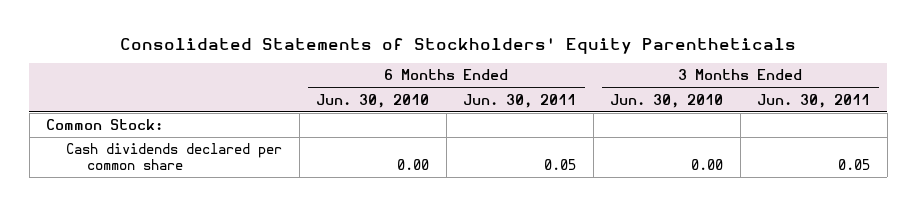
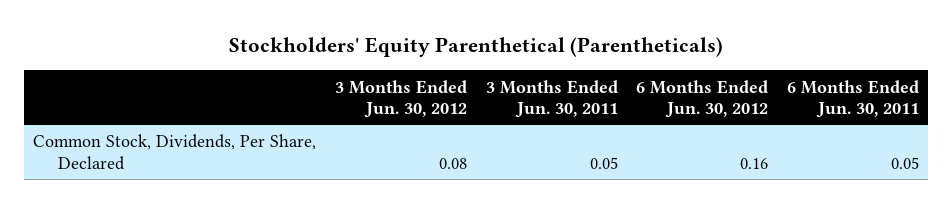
[120,37,797,54] Consolidated Statements of Stockholders' Equity Parentheticals -> [229,36,724,57] Stockholders' Equity Parenthetical (Parentheticals)
[316,93,430,108] Jun. 30, 2010 -> none
[610,93,724,108] Jun. 30, 2010 -> none
none -> [334,79,467,118] 3 Months Ended Jun. 30, 2012
none -> [636,79,769,118] 6 Months Ended Jun. 30, 2012
[46,119,164,131] Common Stock: -> none
[66,143,283,171] Cash dividends declared per common share -> [33,134,317,170] Common Stock, Dividends, Per Share, Declared

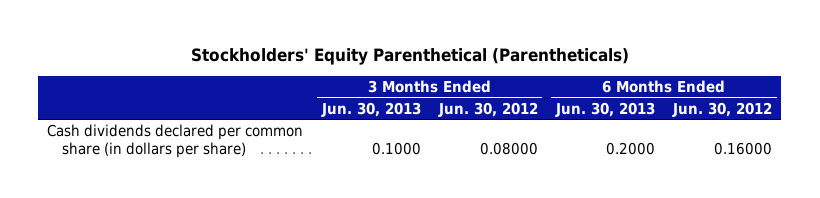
[485,79,618,118] 3 Months Ended Jun. 30, 2011 -> none
[787,79,920,118] 6 Months Ended Jun. 30, 2011 -> none
none -> [320,101,421,117] Jun. 30, 2013
none -> [555,101,656,117] Jun. 30, 2013
[33,134,317,170] Common Stock, Dividends, Per Share, Declared -> [47,124,304,159] Cash dividends declared per common share (in dollars per share)
[438,157,467,169] 0.08 -> [479,142,538,156] 0.08000
[740,157,769,169] 0.16 -> [714,142,773,156] 0.16000

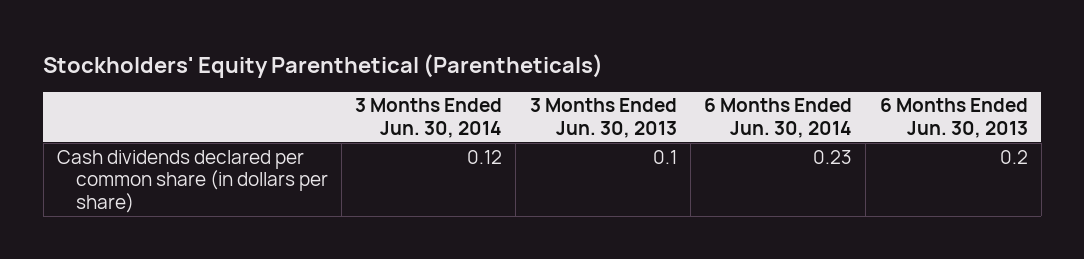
[437,101,538,117] Jun. 30, 2012 -> none
[672,101,773,117] Jun. 30, 2012 -> none
none -> [355,98,503,138] 3 Months Ended Jun. 30, 2014
none -> [704,98,853,138] 6 Months Ended Jun. 30, 2014
[371,142,421,156] 0.1000 -> [652,149,677,164] 0.1
[606,142,656,156] 0.2000 -> [999,149,1028,164] 0.2

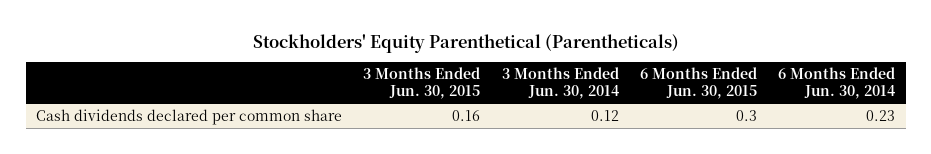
[529,98,677,138] 3 Months Ended Jun. 30, 2013 -> none
[879,98,1028,138] 6 Months Ended Jun. 30, 2013 -> none
none -> [363,66,481,100] 3 Months Ended Jun. 30, 2015
none -> [639,66,757,100] 6 Months Ended Jun. 30, 2015
[56,149,328,213] Cash dividends declared per common share (in dollars per share) -> [36,109,343,126] Cash dividends declared per common share

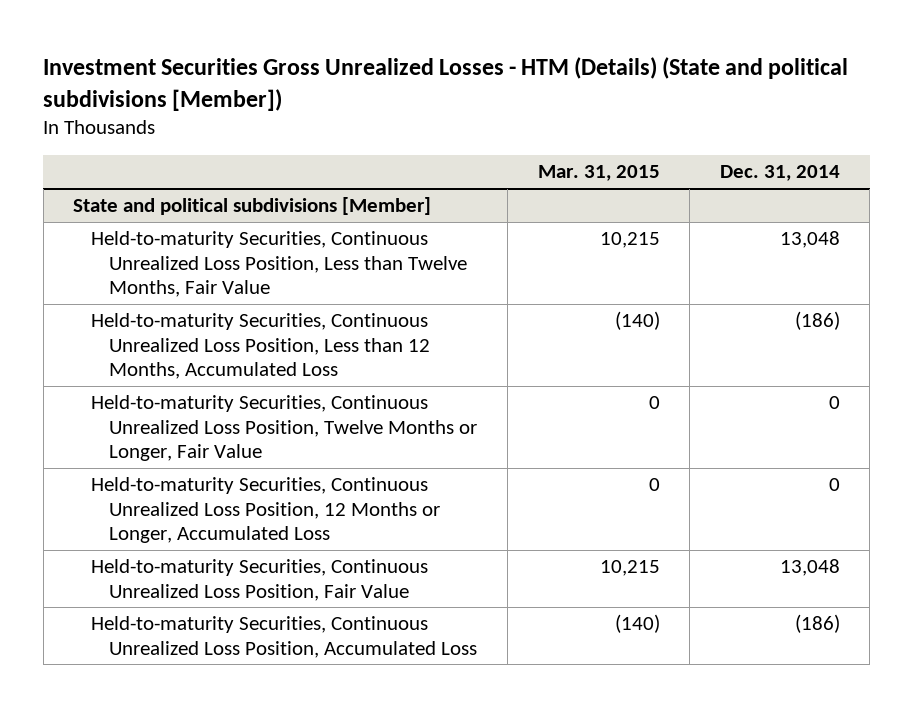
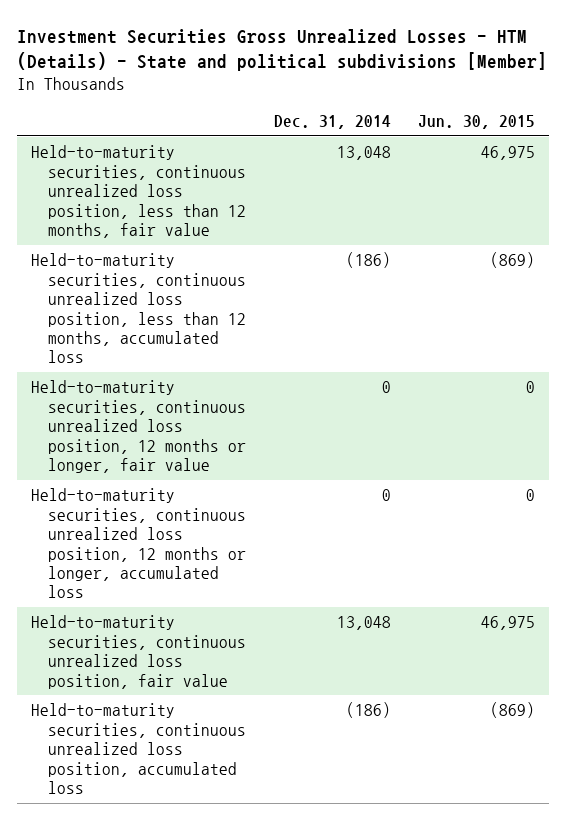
[43,57,849,111] Investment Securities Gross Unrealized Losses - HTM (Details) (State and political subdivisions [Member]) -> [16,29,547,72] Investment Securities Gross Unrealized Losses - HTM (Details) - State and political subdivisions [Member]
[537,165,660,182] Mar. 31, 2015 -> none
none -> [418,114,536,129] Jun. 30, 2015
[73,197,432,216] State and political subdivisions [Member] -> none
[91,231,468,297] Held-to-maturity Securities, Continuous Unrealized Loss Position, Less than Twelve Months, Fair Value -> [30,145,247,238] Held-to-maturity securities, continuous unrealized loss position, less than 12 months, fair value
[91,313,431,379] Held-to-maturity Securities, Continuous Unrealized Loss Position, Less than 12 Months, Accumulated Loss -> [30,253,247,364] Held-to-maturity securities, continuous unrealized loss position, less than 12 months, accumulated loss
[91,395,478,461] Held-to-maturity Securities, Continuous Unrealized Loss Position, Twelve Months or Longer, Fair Value -> [30,380,247,473] Held-to-maturity securities, continuous unrealized loss position, 12 months or longer, fair value
[91,477,441,543] Held-to-maturity Securities, Continuous Unrealized Loss Position, 12 Months or Longer, Accumulated Loss -> [30,488,247,599] Held-to-maturity securities, continuous unrealized loss position, 12 months or longer, accumulated loss
[91,559,429,601] Held-to-maturity Securities, Continuous Unrealized Loss Position, Fair Value -> [30,615,247,689] Held-to-maturity securities, continuous unrealized loss position, fair value
[91,616,478,658] Held-to-maturity Securities, Continuous Unrealized Loss Position, Accumulated Loss -> [30,703,247,794] Held-to-maturity securities, continuous unrealized loss position, accumulated loss

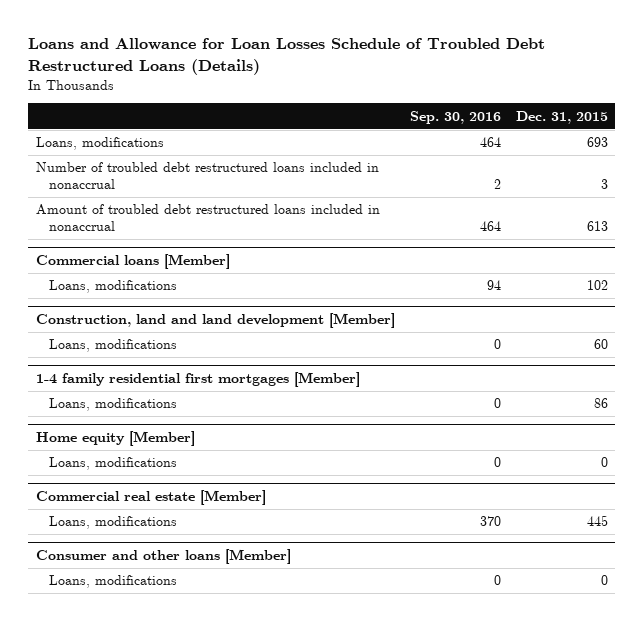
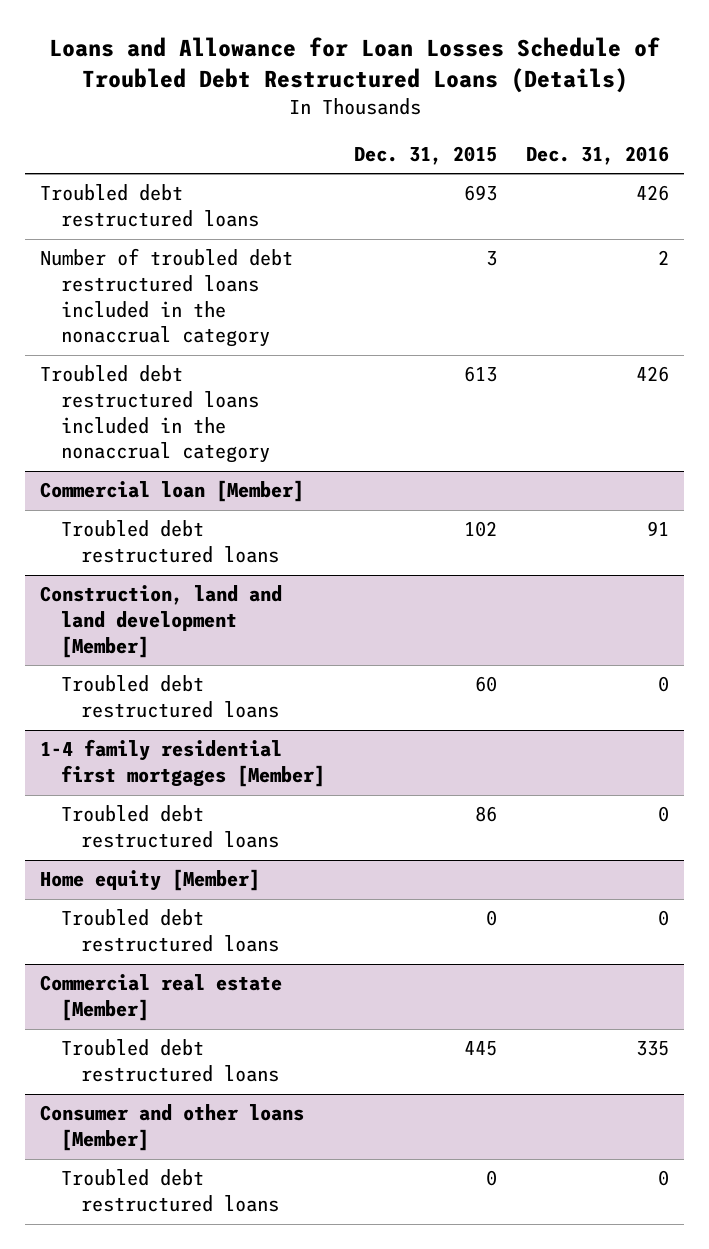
[409,110,501,124] Sep. 30, 2016 -> none
none -> [526,145,670,165] Dec. 31, 2016
[35,137,164,151] Loans, modifications -> [39,184,259,228] Troubled debt restructured loans
[35,162,379,190] Number of troubled debt restructured loans included in nonaccrual -> [39,248,293,348] Number of troubled debt restructured loans included in the nonaccrual category
[35,204,380,232] Amount of troubled debt restructured loans included in nonaccrual -> [39,365,270,464] Troubled debt restructured loans included in the nonaccrual category
[35,253,230,269] Commercial loans [Member] -> [39,480,304,503] Commercial loan [Member]
[48,280,177,294] Loans, modifications -> [60,520,280,564] Troubled debt restructured loans
[48,339,177,353] Loans, modifications -> [60,675,280,719] Troubled debt restructured loans
[48,398,177,412] Loans, modifications -> [60,805,280,849] Troubled debt restructured loans
[48,457,177,471] Loans, modifications -> [60,909,280,953] Troubled debt restructured loans
[48,516,177,530] Loans, modifications -> [60,1039,280,1083] Troubled debt restructured loans
[48,575,177,589] Loans, modifications -> [60,1169,280,1213] Troubled debt restructured loans

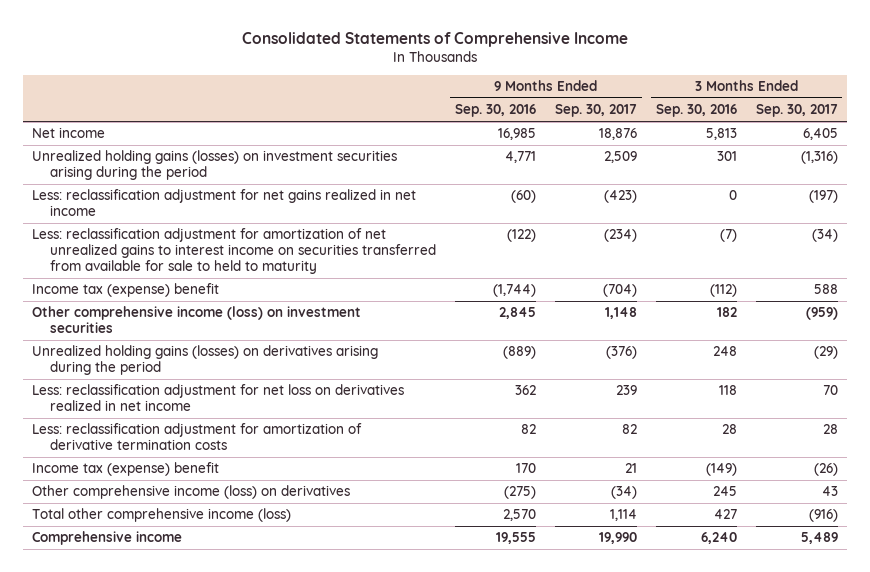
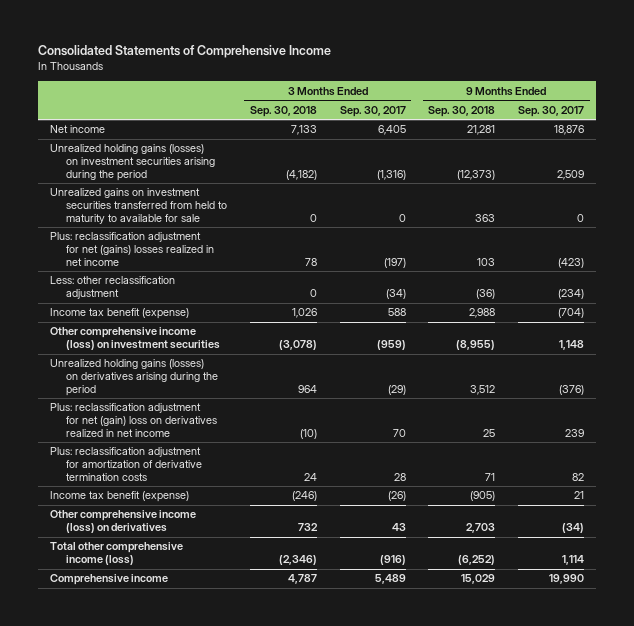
[455,104,537,118] Sep. 30, 2016 -> none
[655,104,737,118] Sep. 30, 2016 -> none
none -> [249,105,317,117] Sep. 30, 2018
none -> [428,105,496,117] Sep. 30, 2018
none -> [49,188,227,224] Unrealized gains on investment securities transferred from held to maturity to available for sale
[32,189,417,217] Less: reclassification adjustment for net gains realized in net income -> [49,232,214,266] Plus: reclassification adjustment for net (gains) losses realized in net income
[32,228,437,275] Less: reclassification adjustment for amortization of net unrealized gains to interest income on securities transferred from available for sale to held to maturity -> [49,276,175,300] Less: other reclassification adjustment
[32,283,220,298] Income tax (expense) benefit -> [49,308,189,320] Income tax benefit (expense)
[32,384,405,412] Less: reclassification adjustment for net loss on derivatives realized in net income -> [49,403,217,437] Plus: reclassification adjustment for net (gain) loss on derivatives realized in net income
[32,423,363,451] Less: reclassification adjustment for amortization of derivative termination costs -> [49,447,202,481] Plus: reclassification adjustment for amortization of derivative termination costs
[32,462,220,477] Income tax (expense) benefit -> [49,491,189,503] Income tax benefit (expense)

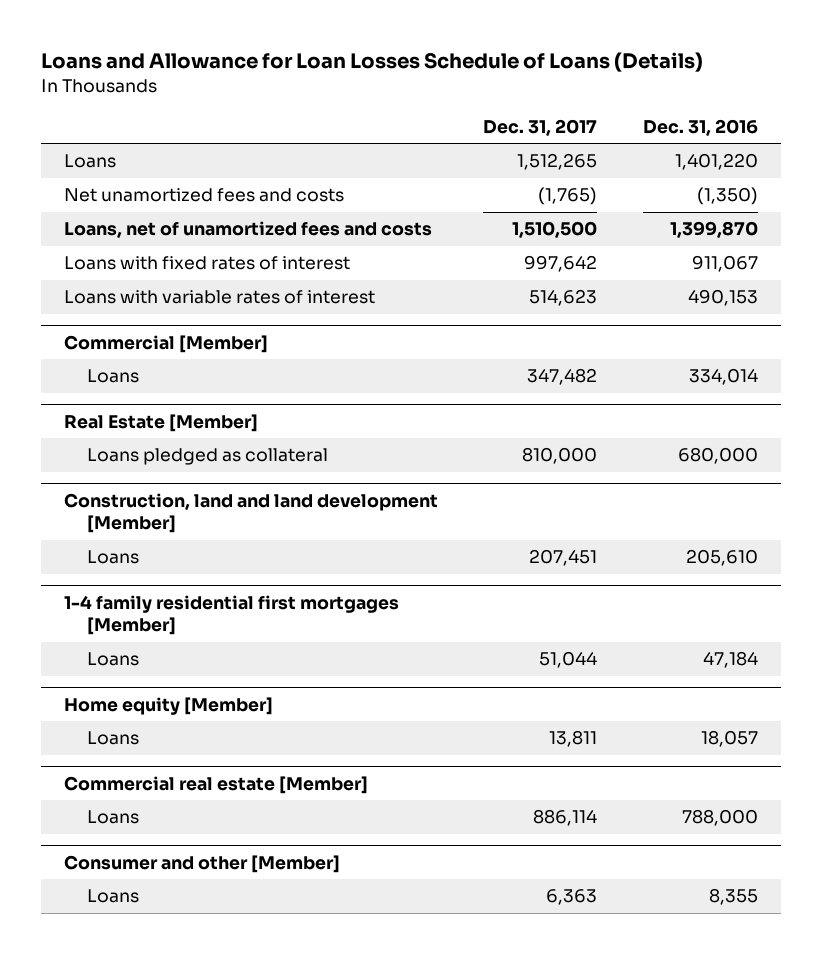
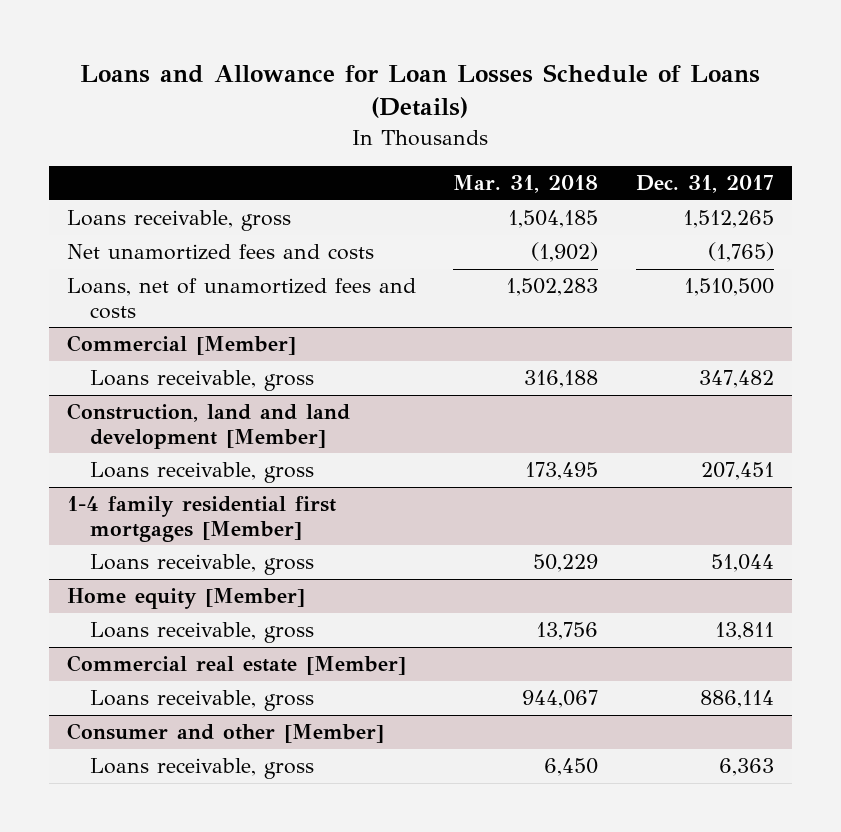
[642,118,758,136] Dec. 31, 2016 -> none
none -> [453,175,599,194] Mar. 31, 2018
[63,154,116,169] Loans -> [67,210,292,232] Loans receivable, gross
[63,256,350,271] Loans with fixed rates of interest -> none
[63,290,375,305] Loans with variable rates of interest -> none
[63,413,258,432] Real Estate [Member] -> none
[87,448,329,466] Loans pledged as collateral -> none
[87,369,140,384] Loans -> [89,370,314,392] Loans receivable, gross
[87,550,140,565] Loans -> [89,462,314,484] Loans receivable, gross
[87,652,140,667] Loans -> [89,554,314,576] Loans receivable, gross
[87,731,140,746] Loans -> [89,622,314,644] Loans receivable, gross
[87,810,140,825] Loans -> [89,690,314,712] Loans receivable, gross
[87,889,140,904] Loans -> [89,758,314,780] Loans receivable, gross

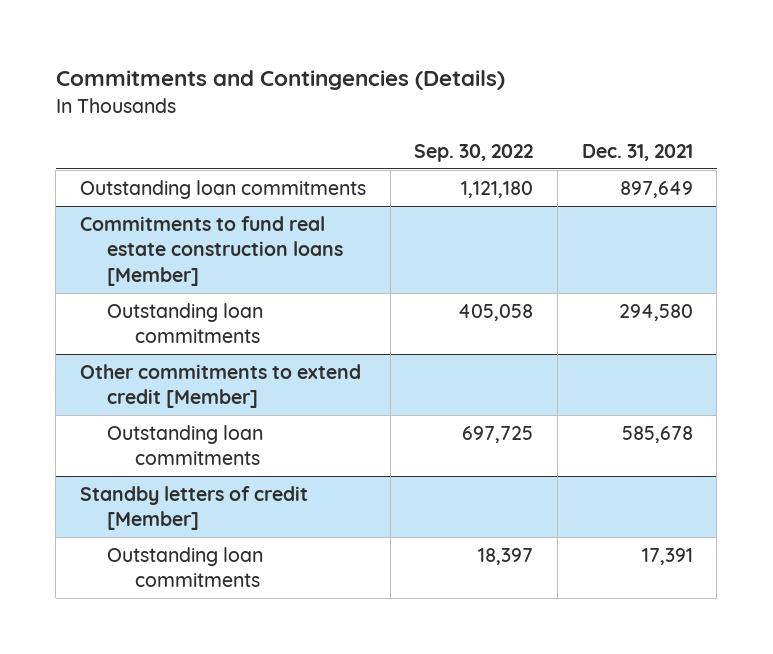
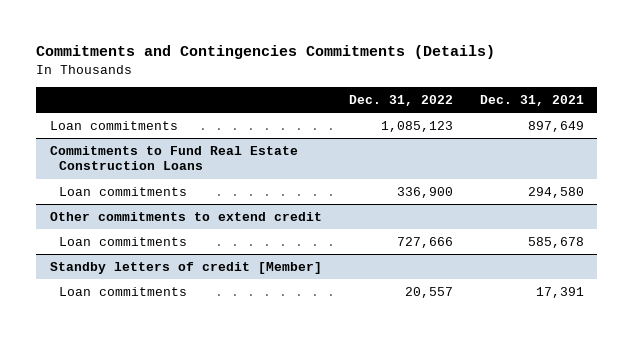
[55,70,505,91] Commitments and Contingencies (Details) -> [36,45,496,60] Commitments and Contingencies Commitments (Details)
[414,143,534,162] Sep. 30, 2022 -> none
none -> [348,94,453,106] Dec. 31, 2022
[79,179,366,199] Outstanding loan commitments -> [49,120,178,130] Loan commitments
[79,215,344,286] Commitments to fund real estate construction loans [Member] -> [49,145,298,171] Commitments to Fund Real Estate Construction Loans
[107,302,264,344] Outstanding loan commitments -> [58,186,187,196] Loan commitments
[79,363,361,409] Other commitments to extend credit [Member] -> [49,211,322,221] Other commitments to extend credit
[107,424,264,466] Outstanding loan commitments -> [58,236,187,246] Loan commitments
[107,546,264,588] Outstanding loan commitments -> [58,286,187,296] Loan commitments

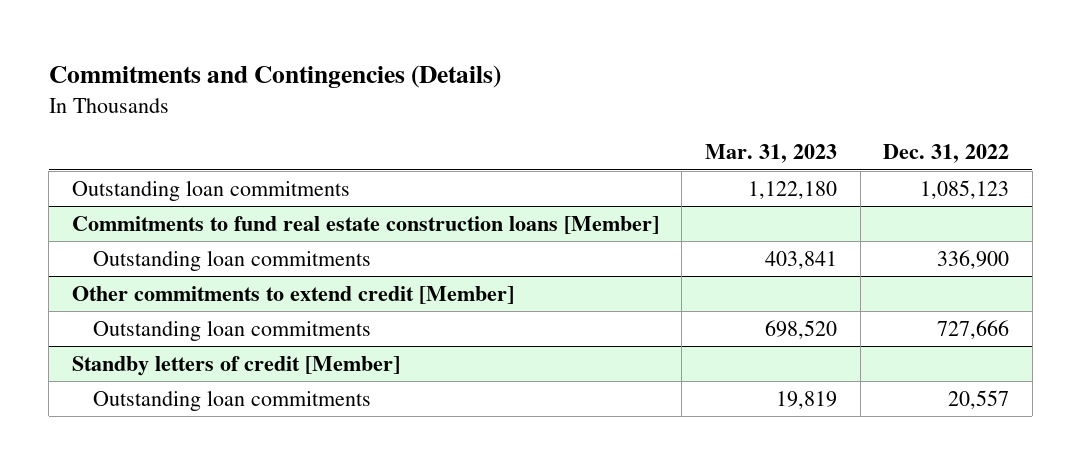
[36,45,496,60] Commitments and Contingencies Commitments (Details) -> [48,65,501,89] Commitments and Contingencies (Details)
[479,94,584,106] Dec. 31, 2021 -> none
none -> [705,144,838,164] Mar. 31, 2023
[49,120,178,130] Loan commitments -> [71,179,350,201] Outstanding loan commitments
[49,145,298,171] Commitments to Fund Real Estate Construction Loans -> [71,215,659,234] Commitments to fund real estate construction loans [Member]
[58,186,187,196] Loan commitments -> [93,249,372,271] Outstanding loan commitments
[49,211,322,221] Other commitments to extend credit -> [71,285,514,304] Other commitments to extend credit [Member]
[58,236,187,246] Loan commitments -> [93,319,372,341] Outstanding loan commitments
[58,286,187,296] Loan commitments -> [93,389,372,411] Outstanding loan commitments

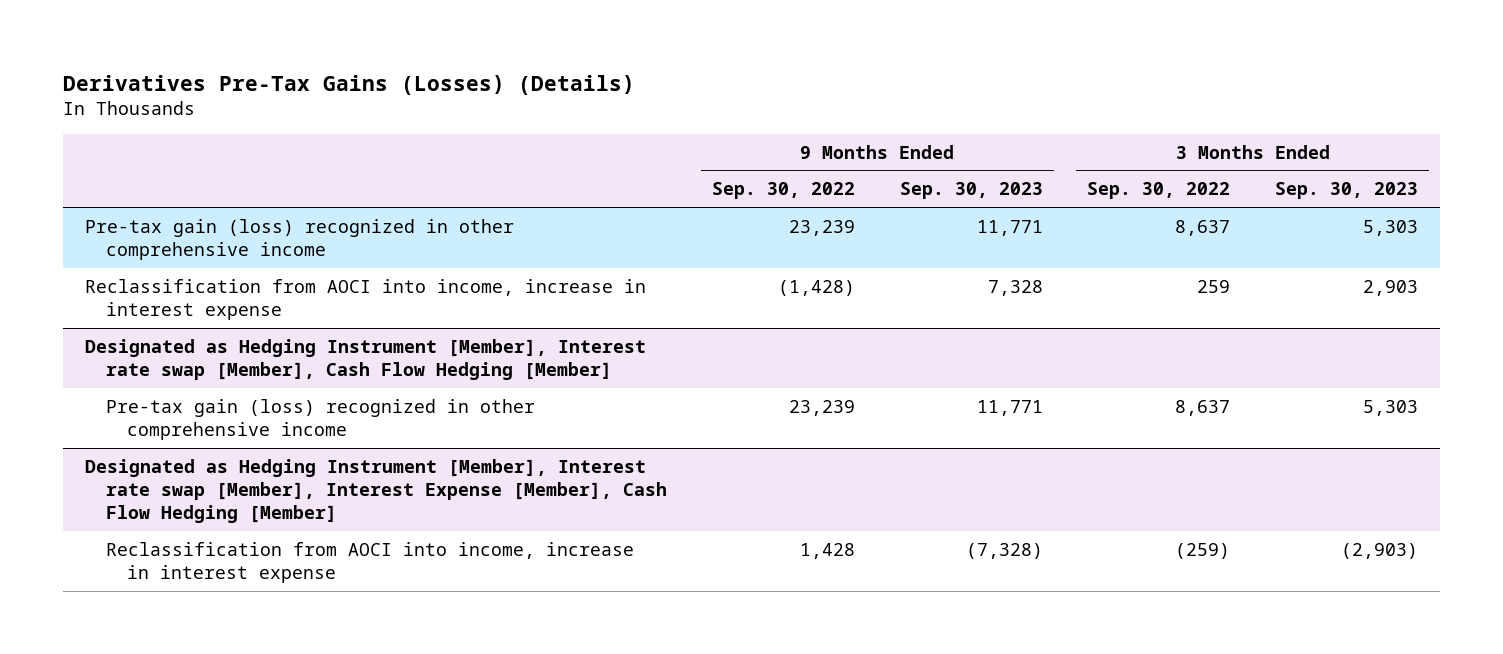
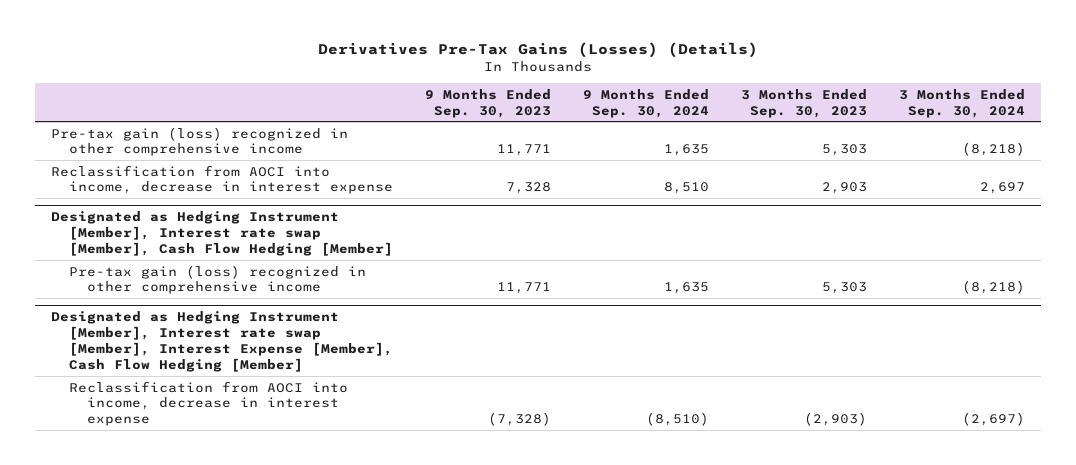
[711,182,855,200] Sep. 30, 2022 -> none
[1087,182,1231,200] Sep. 30, 2022 -> none
none -> [582,88,709,118] 9 Months Ended Sep. 30, 2024
none -> [898,88,1025,118] 3 Months Ended Sep. 30, 2024
[85,278,647,320] Reclassification from AOCI into income, increase in interest expense -> [51,164,393,195] Reclassification from AOCI into income, decrease in interest expense
[106,541,635,583] Reclassification from AOCI into income, increase in interest expense -> [68,380,348,427] Reclassification from AOCI into income, decrease in interest expense

